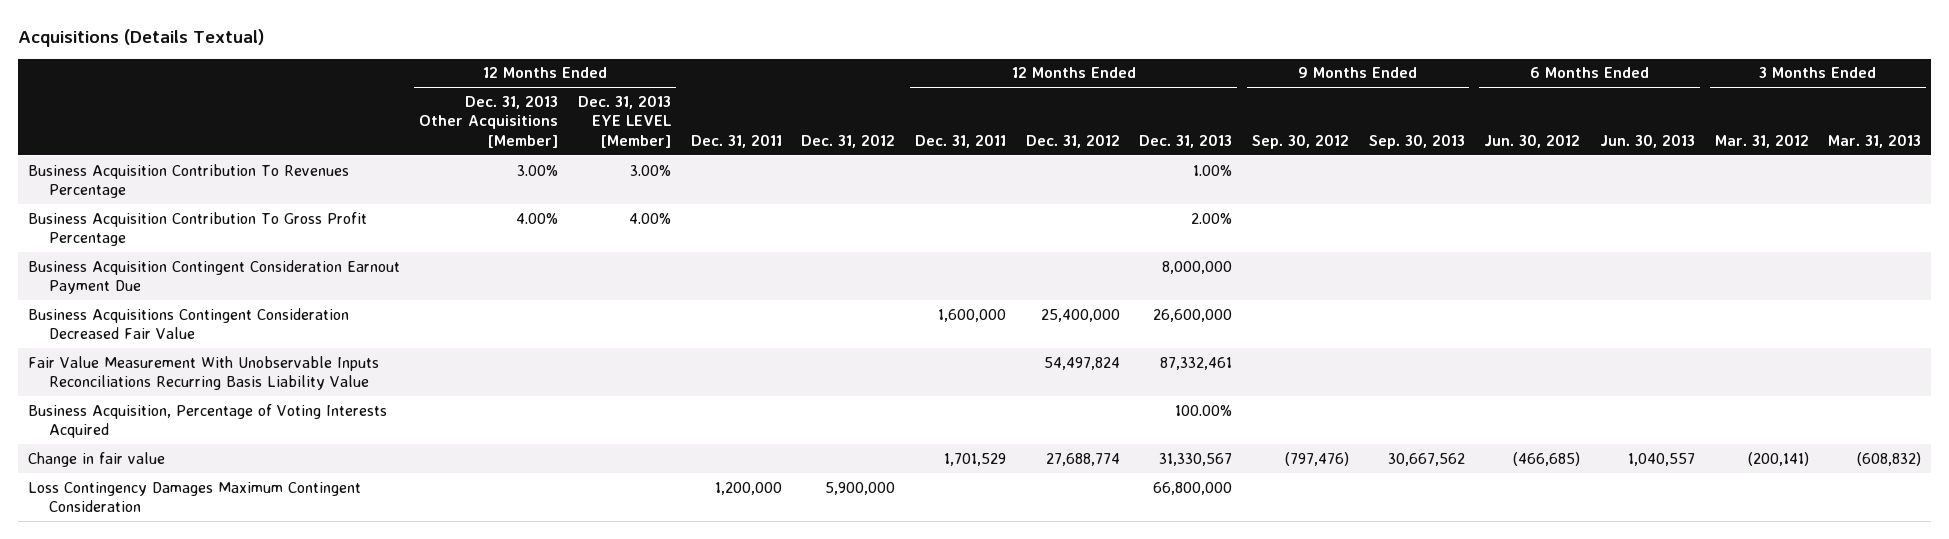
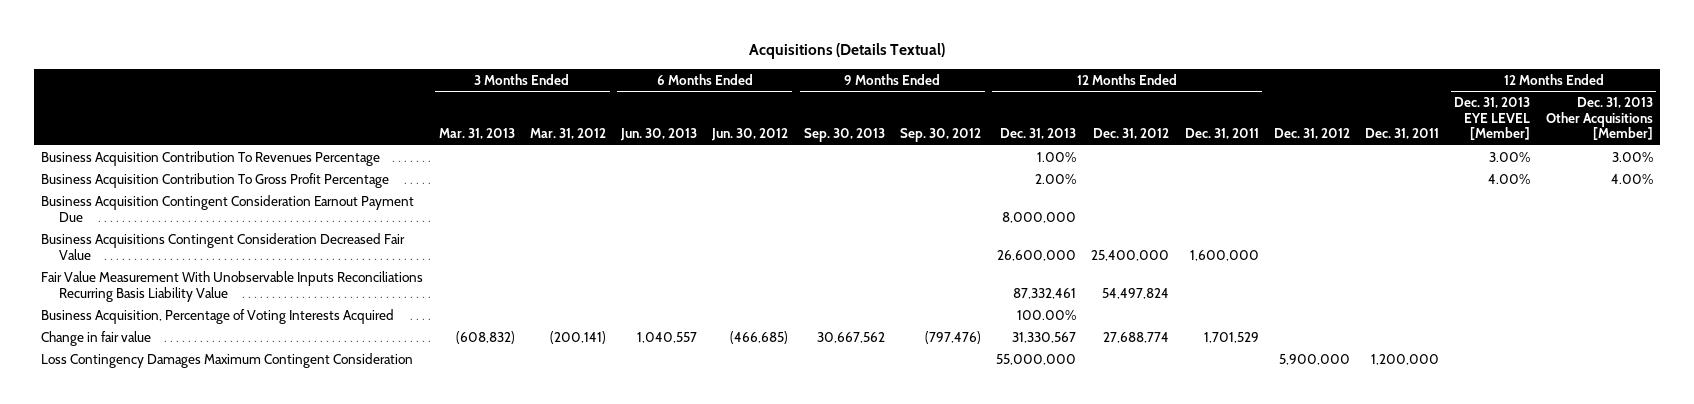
[1153,481,1233,495] 66,800,000 -> [996,353,1077,365] 55,000,000

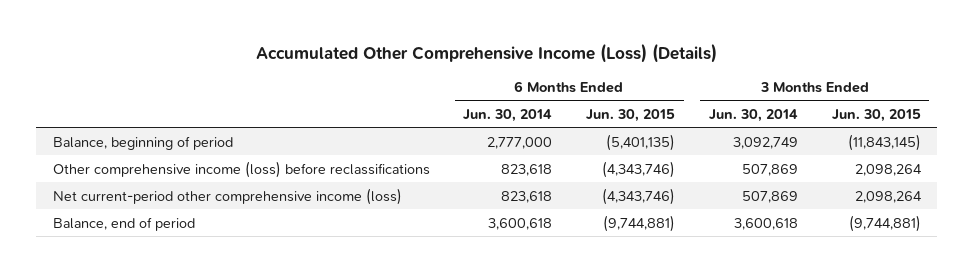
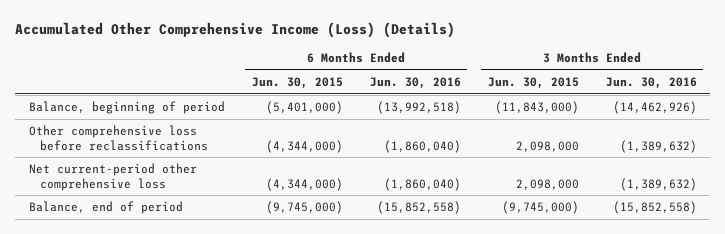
[463,108,553,122] Jun. 30, 2014 -> none
[708,108,798,122] Jun. 30, 2014 -> none
none -> [369,76,461,89] Jun. 30, 2016
none -> [605,76,697,89] Jun. 30, 2016
[606,133,676,151] (5,401,135) -> [265,101,343,115] (5,401,000)
[847,133,921,151] (11,843,145) -> [494,101,579,115] (11,843,000)
[52,160,430,178] Other comprehensive income (loss) before reclassifications -> [28,125,209,151] Other comprehensive loss before reclassifications
[602,160,676,178] (4,343,746) -> [265,139,343,153] (4,344,000)
[854,163,922,176] 2,098,264 -> [515,140,579,152] 2,098,000
[52,187,402,205] Net current-period other comprehensive income (loss) -> [28,163,197,191] Net current-period other comprehensive loss
[602,187,676,205] (4,343,746) -> [265,177,343,191] (4,344,000)
[854,190,922,203] 2,098,264 -> [515,178,579,190] 2,098,000
[603,214,676,232] (9,744,881) -> [265,201,343,215] (9,745,000)
[848,214,921,232] (9,744,881) -> [501,201,579,215] (9,745,000)

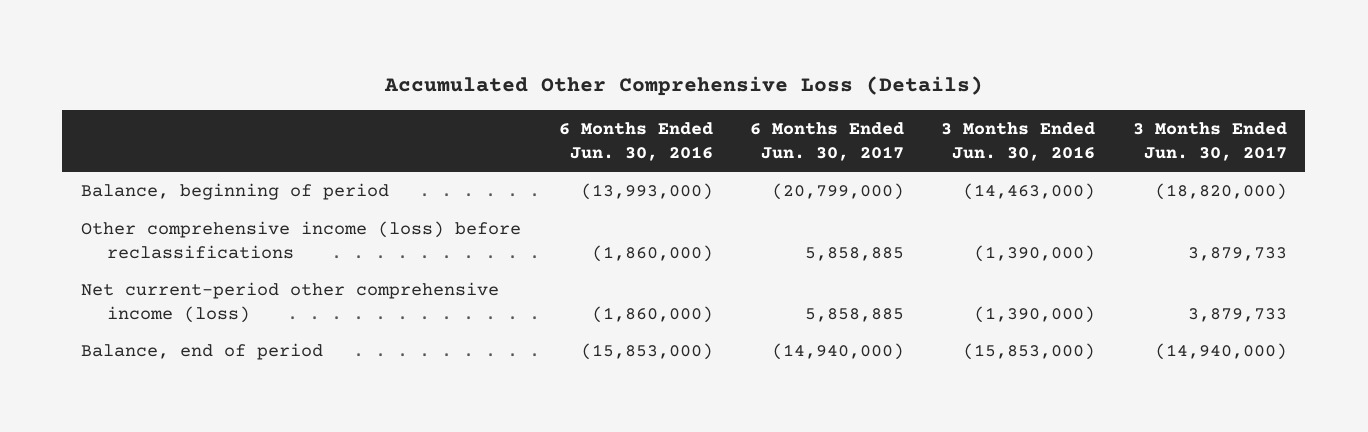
[15,21,456,38] Accumulated Other Comprehensive Income (Loss) (Details) -> [383,76,983,97] Accumulated Other Comprehensive Loss (Details)
[251,76,343,89] Jun. 30, 2015 -> none
[487,76,579,89] Jun. 30, 2015 -> none
none -> [749,122,904,161] 6 Months Ended Jun. 30, 2017
none -> [1132,122,1287,161] 3 Months Ended Jun. 30, 2017
[376,101,461,115] (13,992,518) -> [580,183,713,201] (13,993,000)
[612,101,697,115] (14,462,926) -> [963,183,1096,201] (14,463,000)
[28,125,209,151] Other comprehensive loss before reclassifications -> [81,221,522,259] Other comprehensive income (loss) before reclassifications
[383,139,461,153] (1,860,040) -> [591,244,713,262] (1,860,000)
[619,139,697,153] (1,389,632) -> [974,244,1096,262] (1,390,000)
[28,163,197,191] Net current-period other comprehensive loss -> [81,282,500,323] Net current-period other comprehensive income (loss)
[383,177,461,191] (1,860,040) -> [591,305,713,323] (1,860,000)
[619,177,697,191] (1,389,632) -> [974,305,1096,323] (1,390,000)
[376,201,461,215] (15,852,558) -> [580,343,713,361] (15,853,000)
[612,201,697,215] (15,852,558) -> [963,343,1096,361] (15,853,000)

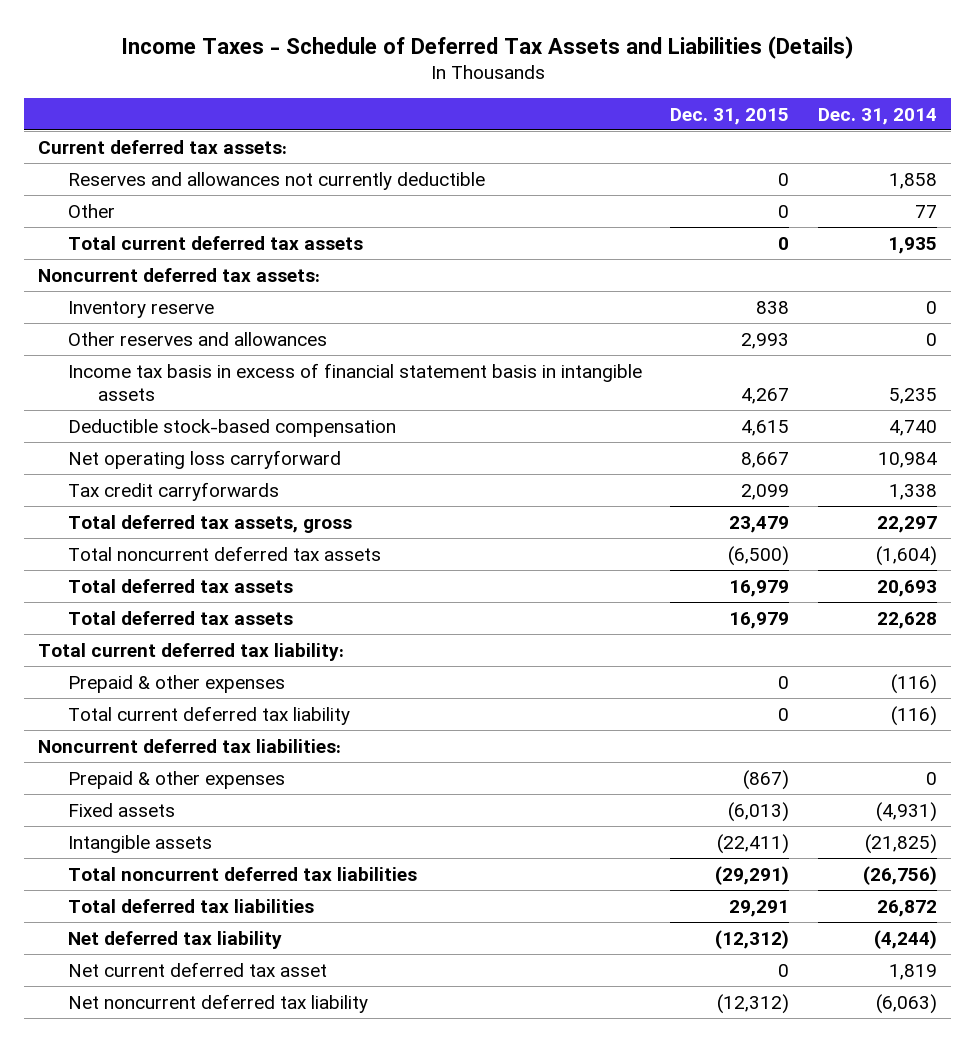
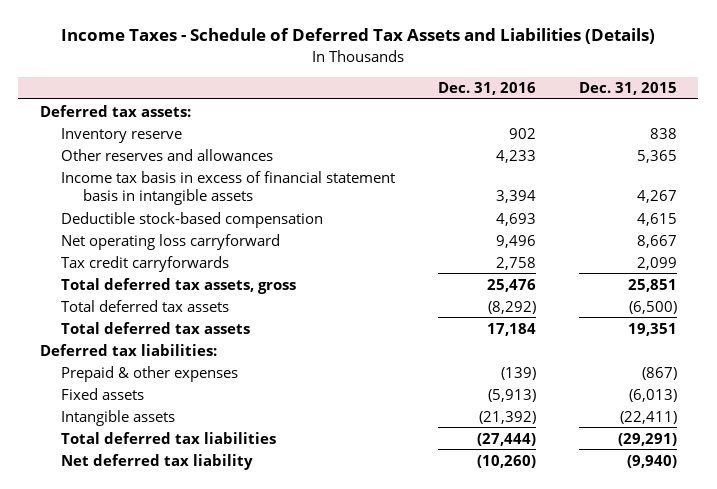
[817,107,937,125] Dec. 31, 2014 -> none
none -> [438,82,537,96] Dec. 31, 2016
[38,139,288,154] Current deferred tax assets: -> none
[68,171,486,190] Reserves and allowances not currently deductible -> none
[68,203,116,218] Other -> none
[68,235,364,250] Total current deferred tax assets -> none
[38,267,321,282] Noncurrent deferred tax assets: -> [39,104,191,117] Deferred tax assets:
[741,332,790,349] 2,993 -> [636,149,677,163] 5,365
[68,610,294,625] Total deferred tax assets -> none
[38,642,345,661] Total current deferred tax liability: -> none
[68,674,286,693] Prepaid & other expenses -> none
[68,705,351,725] Total current deferred tax liability -> none
[729,515,790,533] 23,479 -> [627,278,677,292] 25,851
[68,545,382,561] Total noncurrent deferred tax assets -> [61,299,230,312] Total deferred tax assets
[729,579,790,597] 16,979 -> [627,322,677,336] 19,351
[38,738,342,753] Noncurrent deferred tax liabilities: -> [39,343,217,356] Deferred tax liabilities:
[68,898,315,913] Total deferred tax liabilities -> none
[68,961,328,977] Net current deferred tax asset -> none
[68,993,369,1013] Net noncurrent deferred tax liability -> none
[68,866,418,881] Total noncurrent deferred tax liabilities -> [61,431,277,444] Total deferred tax liabilities
[715,929,790,949] (12,312) -> [626,454,677,468] (9,940)

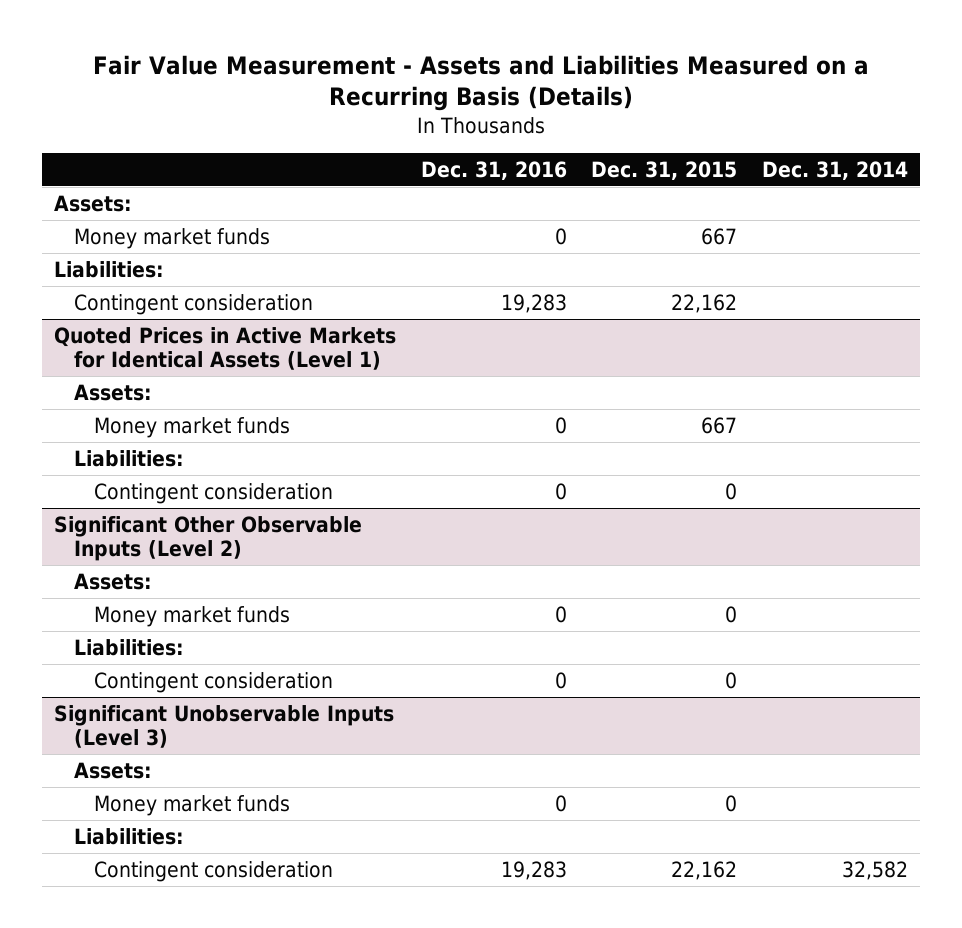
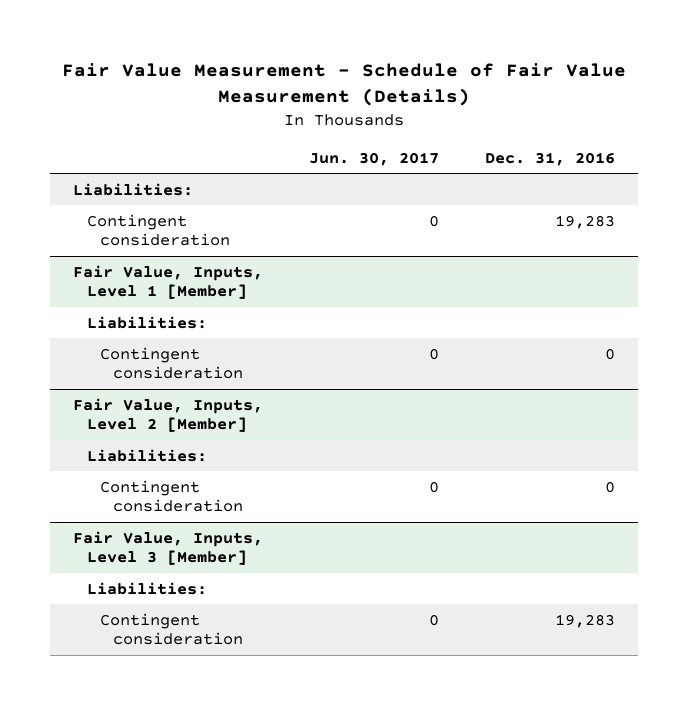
[93,54,870,112] Fair Value Measurement - Assets and Liabilities Measured on a Recurring Basis (Details) -> [62,63,627,107] Fair Value Measurement - Schedule of Fair Value Measurement (Details)
[591,160,738,180] Dec. 31, 2015 -> none
[761,160,908,180] Dec. 31, 2014 -> none
none -> [309,151,440,166] Jun. 30, 2017
[54,194,133,212] Assets: -> none
[74,227,271,249] Money market funds -> none
[74,383,153,401] Assets: -> none
[94,416,291,438] Money market funds -> none
[54,326,397,370] Quoted Prices in Active Markets for Identical Assets (Level 1) -> [73,264,264,300] Fair Value, Inputs, Level 1 [Member]
[74,572,153,590] Assets: -> none
[94,605,291,627] Money market funds -> none
[54,515,363,561] Significant Other Observable Inputs (Level 2) -> [73,397,264,433] Fair Value, Inputs, Level 2 [Member]
[74,761,153,779] Assets: -> none
[94,794,291,816] Money market funds -> none
[54,704,395,748] Significant Unobservable Inputs (Level 3) -> [73,530,264,566] Fair Value, Inputs, Level 3 [Member]

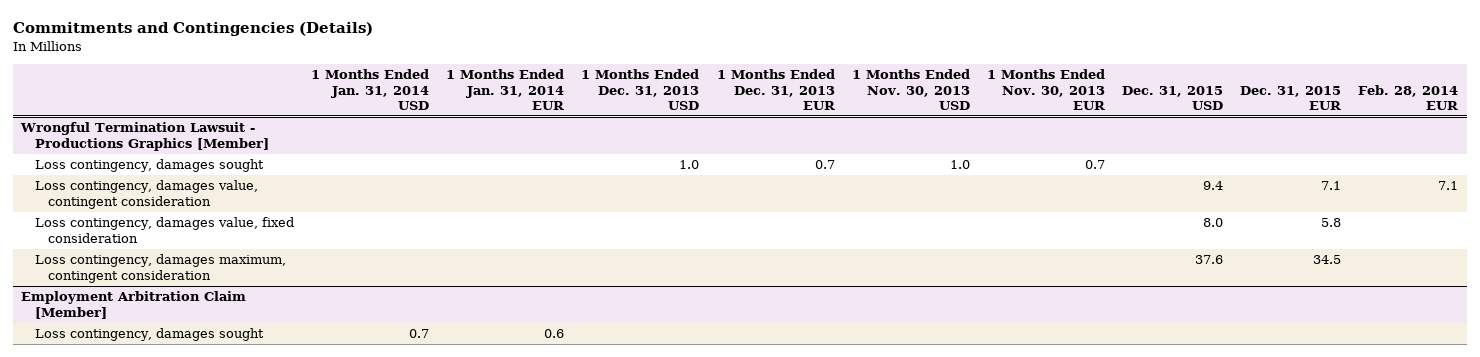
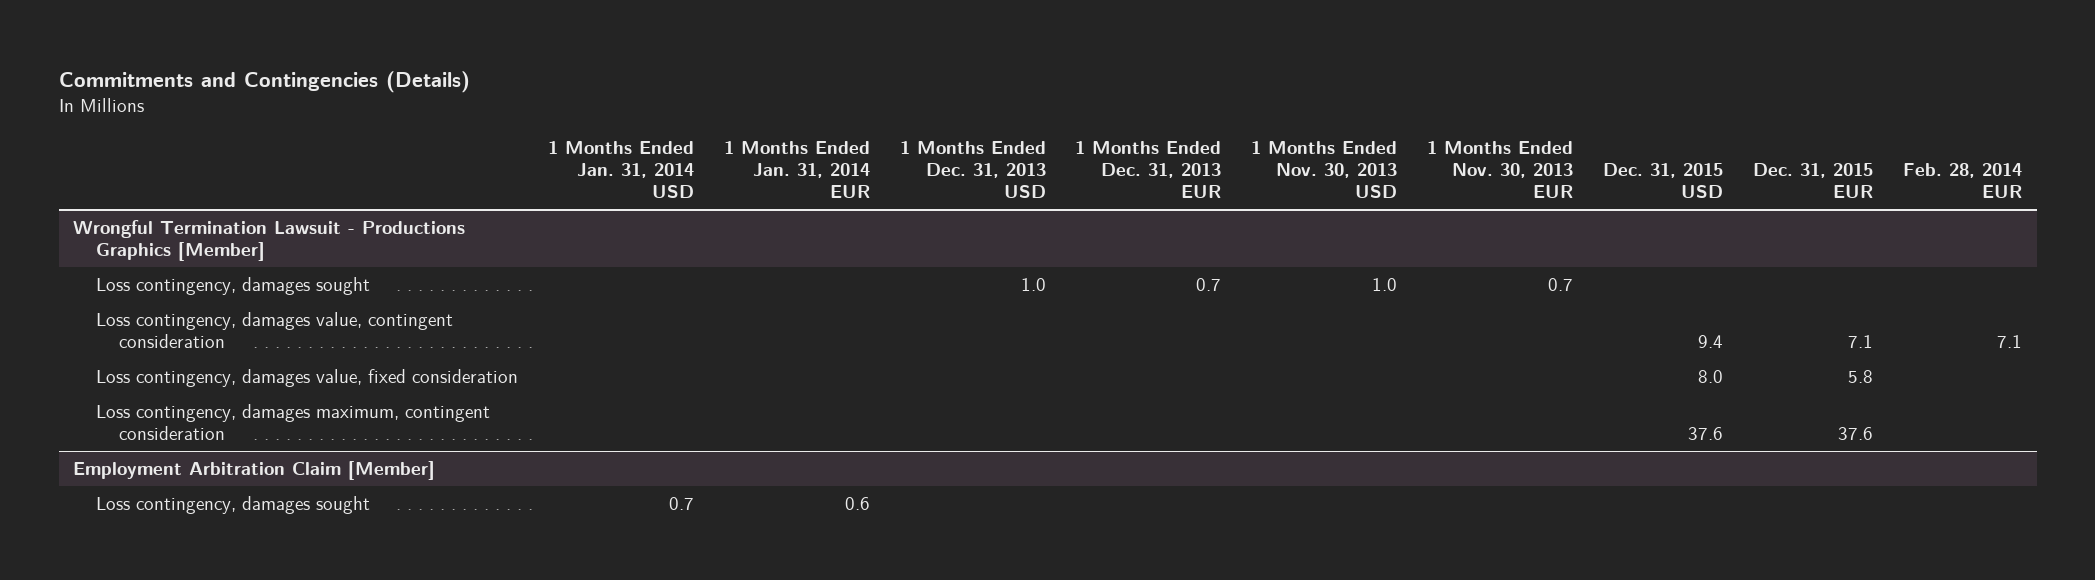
[1313,255,1342,265] 34.5 -> [1837,426,1873,440] 37.6

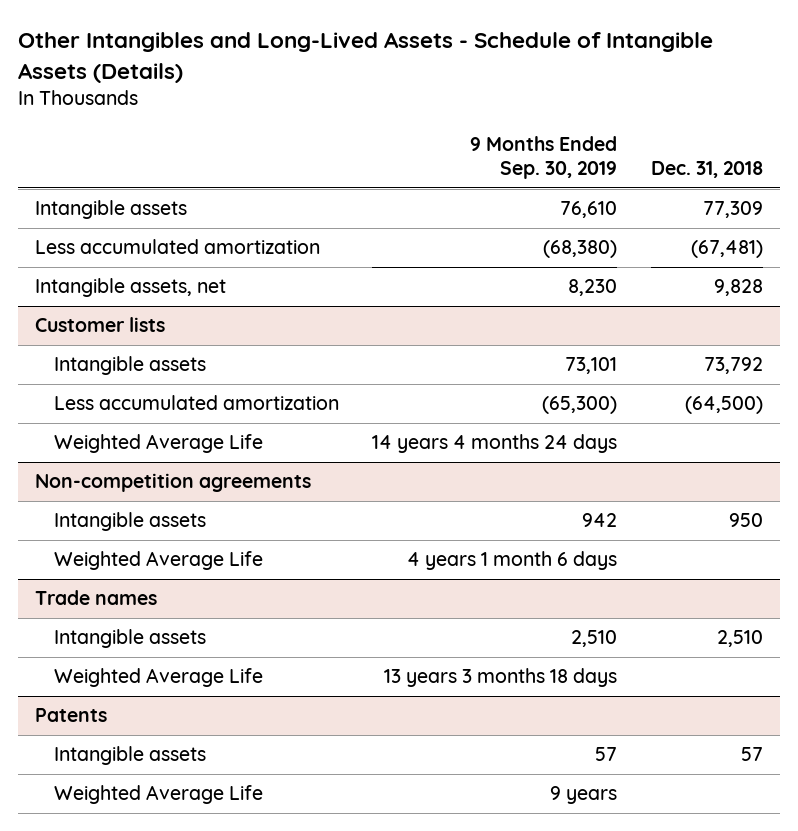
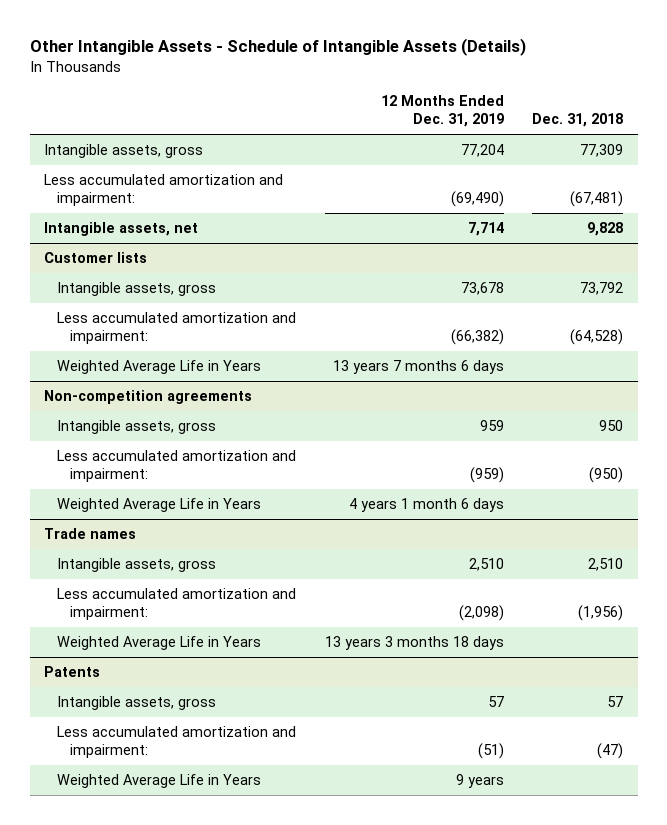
[17,32,713,83] Other Intangibles and Long-Lived Assets - Schedule of Intangible Assets (Details) -> [29,38,526,57] Other Intangible Assets - Schedule of Intangible Assets (Details)
[470,136,618,180] 9 Months Ended Sep. 30, 2019 -> none
none -> [380,95,504,128] 12 Months Ended Dec. 31, 2019
[34,200,187,220] Intangible assets -> [44,143,204,158] Intangible assets, gross
[34,239,320,255] Less accumulated amortization -> [44,173,284,206] Less accumulated amortization and impairment:
[53,356,206,376] Intangible assets -> [56,281,216,296] Intangible assets, gross
[53,395,339,411] Less accumulated amortization -> [56,311,296,344] Less accumulated amortization and impairment:
[684,396,763,415] (64,500) -> [570,328,624,345] (64,528)
[53,434,263,454] Weighted Average Life -> [56,359,261,374] Weighted Average Life in Years
[53,512,206,532] Intangible assets -> [56,419,216,434] Intangible assets, gross
none -> [56,449,296,482] Less accumulated amortization and impairment:
[53,551,263,571] Weighted Average Life -> [56,497,261,512] Weighted Average Life in Years
[53,629,206,649] Intangible assets -> [56,557,216,572] Intangible assets, gross
none -> [56,587,296,620] Less accumulated amortization and impairment:
[53,668,263,688] Weighted Average Life -> [56,635,261,650] Weighted Average Life in Years
[53,746,206,766] Intangible assets -> [56,695,216,710] Intangible assets, gross
none -> [56,725,296,758] Less accumulated amortization and impairment:
[53,785,263,805] Weighted Average Life -> [56,773,261,788] Weighted Average Life in Years

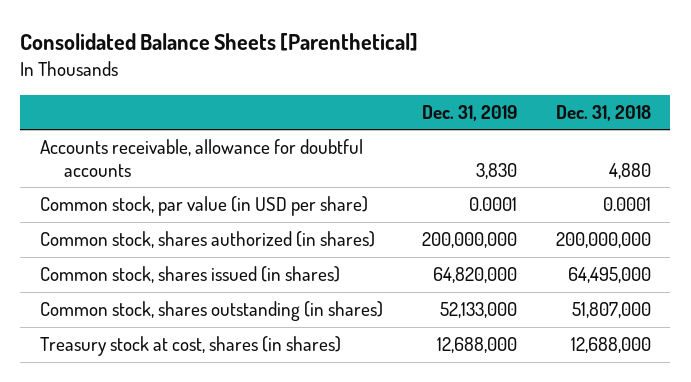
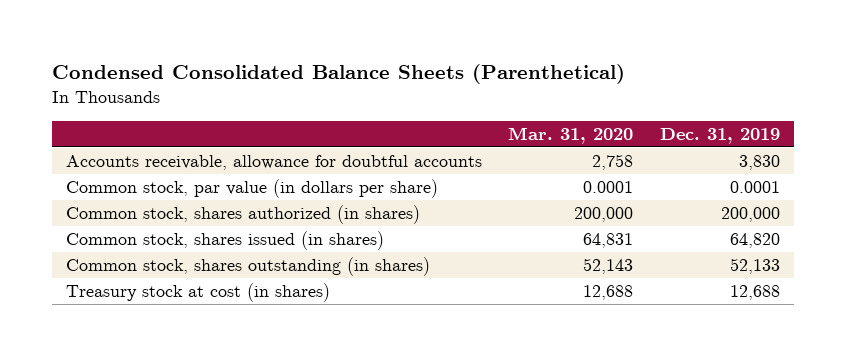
[20,32,419,51] Consolidated Balance Sheets [Parenthetical] -> [52,64,626,85] Condensed Consolidated Balance Sheets (Parenthetical)
[555,104,651,121] Dec. 31, 2018 -> none
none -> [508,126,634,144] Mar. 31, 2020
[39,196,368,217] Common stock, par value (in USD per share) -> [65,179,438,199] Common stock, par value (in dollars per share)
[421,232,517,249] 200,000,000 -> [721,207,781,223] 200,000
[432,267,517,284] 64,820,000 -> [730,233,781,249] 64,820
[439,302,517,319] 52,133,000 -> [730,258,781,275] 52,133
[39,336,341,357] Treasury stock at cost, shares (in shares) -> [65,283,330,303] Treasury stock at cost (in shares)
[436,337,517,354] 12,688,000 -> [730,285,781,301] 12,688

